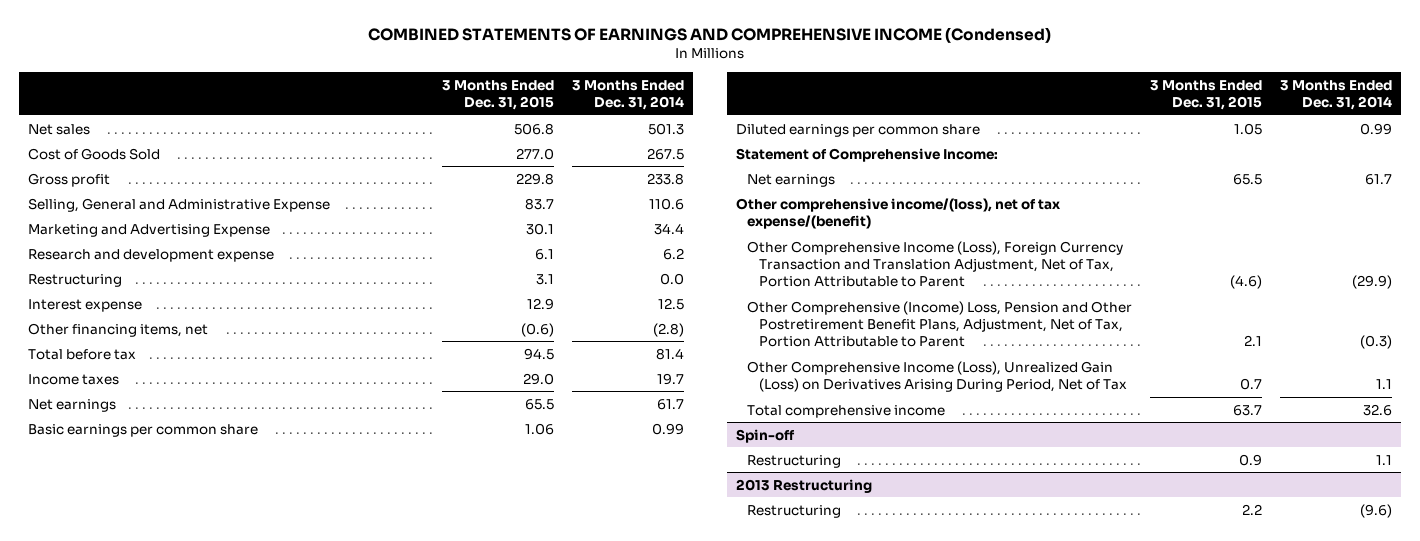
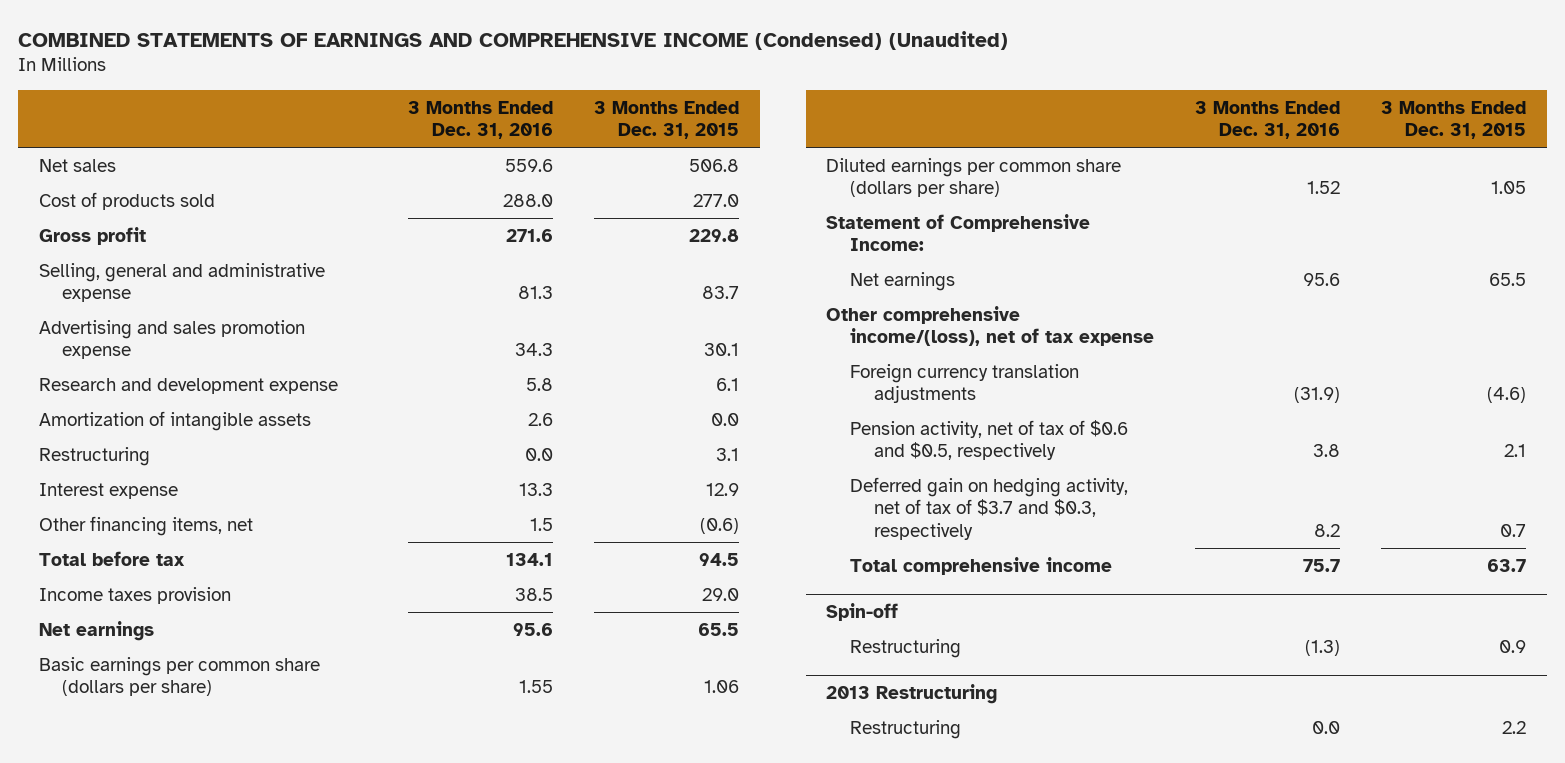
[368,26,1052,43] COMBINED STATEMENTS OF EARNINGS AND COMPREHENSIVE INCOME (Condensed) -> [17,30,1008,50] COMBINED STATEMENTS OF EARNINGS AND COMPREHENSIVE INCOME (Condensed) (Unaudited)
[572,79,685,110] 3 Months Ended Dec. 31, 2014 -> none
none -> [407,100,553,140] 3 Months Ended Dec. 31, 2016
[27,147,160,160] Cost of Goods Sold -> [38,191,215,210] Cost of products sold
[27,197,330,212] Selling, General and Administrative Expense -> [38,262,325,303] Selling, general and administrative expense
[27,223,270,237] Marketing and Advertising Expense -> [38,319,305,360] Advertising and sales promotion expense
none -> [38,410,311,431] Amortization of intangible assets
[27,373,119,385] Income taxes -> [38,586,231,604] Income taxes provision
[27,423,258,437] Basic earnings per common share -> [38,656,320,697] Basic earnings per common share (dollars per share)
[736,123,981,137] Diluted earnings per common share -> [826,157,1122,198] Diluted earnings per common share (dollars per share)
[736,197,1061,229] Other comprehensive income/(loss), net of tax expense/(benefit) -> [826,305,1154,347] Other comprehensive income/(loss), net of tax expense
[747,240,1124,288] Other Comprehensive Income (Loss), Foreign Currency Transaction and Translation Adjustment, Net of Tax, Portion Attributable to Parent -> [849,363,1079,404] Foreign currency translation adjustments
[747,300,1133,348] Other Comprehensive (Income) Loss, Pension and Other Postretirement Benefit Plans, Adjustment, Net of Tax, Portion Attributable to Parent -> [849,419,1128,461] Pension activity, net of tax of $0.6 and $0.5, respectively
[747,360,1127,392] Other Comprehensive Income (Loss), Unrealized Gain (Loss) on Derivatives Arising During Period, Net of Tax -> [849,476,1128,540] Deferred gain on hedging activity, net of tax of $3.7 and $0.3, respectively

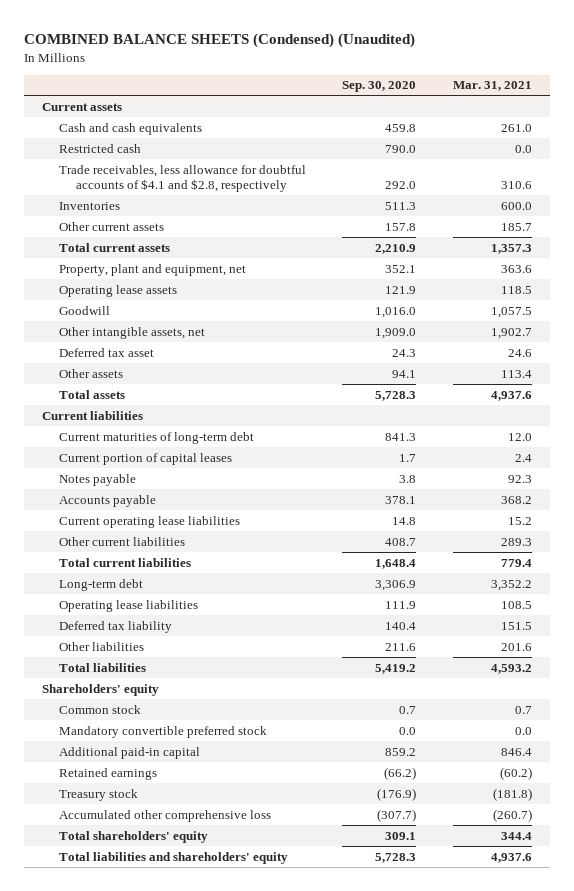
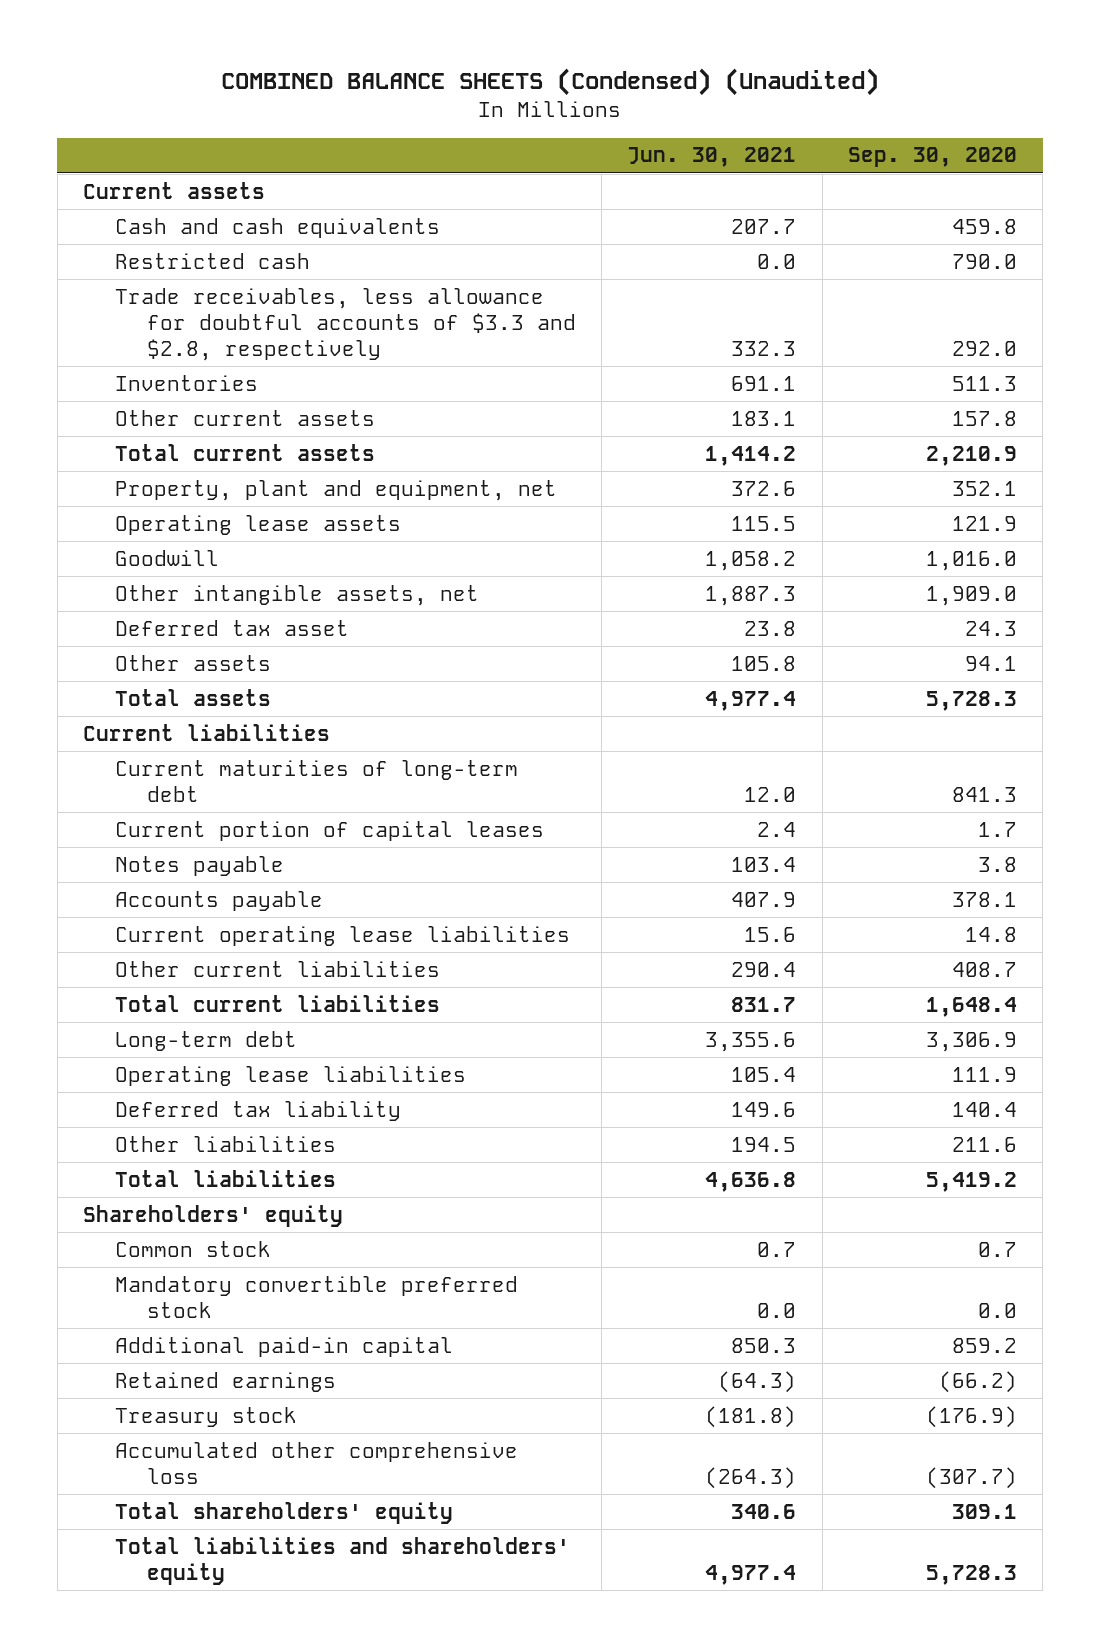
[452,81,532,92] Mar. 31, 2021 -> none
none -> [627,147,797,168] Jun. 30, 2021
[58,164,306,192] Trade receivables, less allowance for doubtful accounts of $4.1 and $2.8, respectively -> [114,287,576,361] Trade receivables, less allowance for doubtful accounts of $3.3 and $2.8, respectively

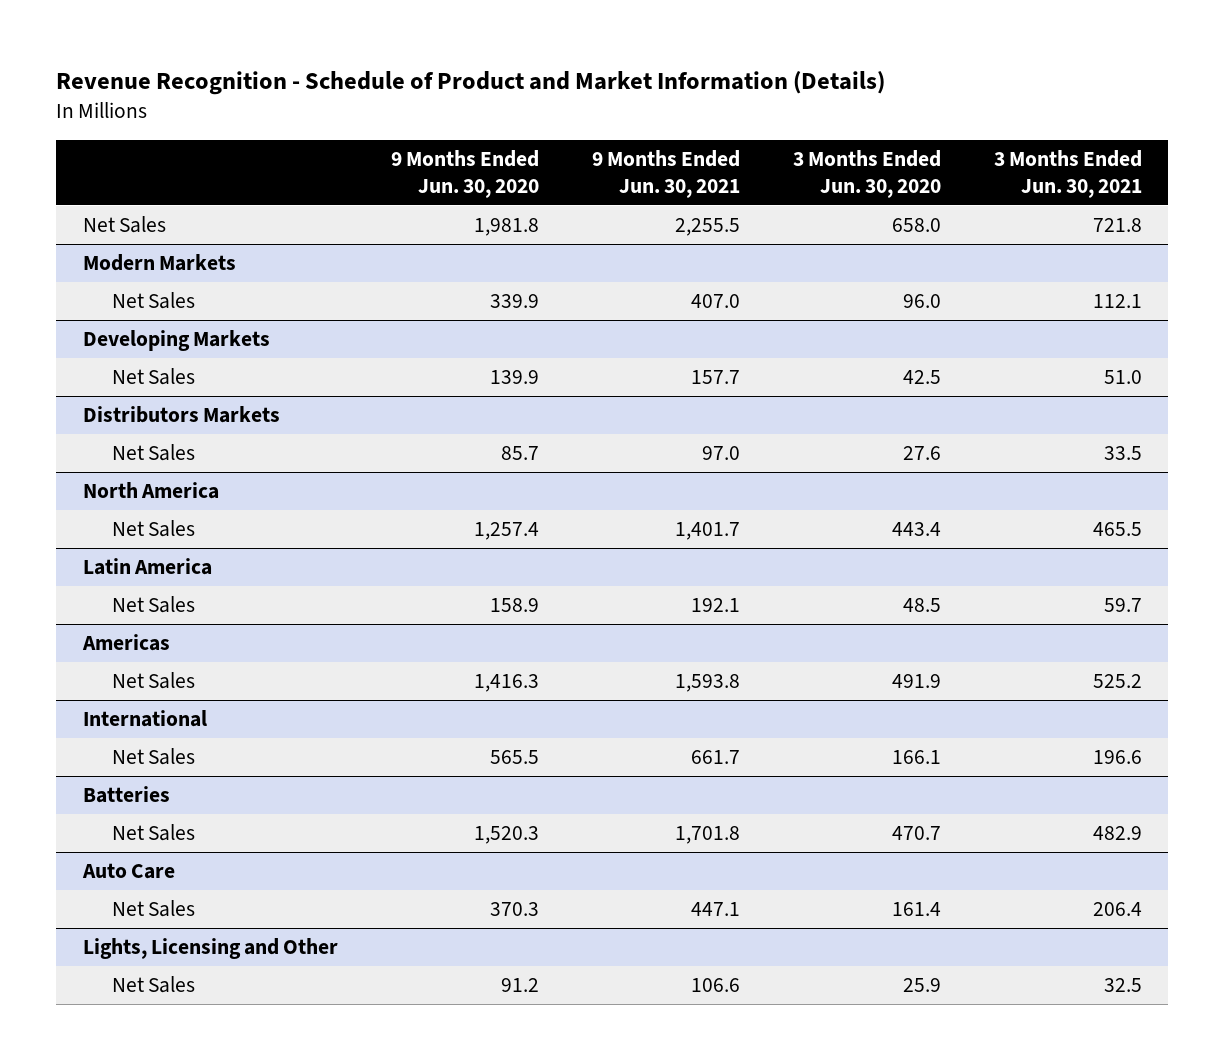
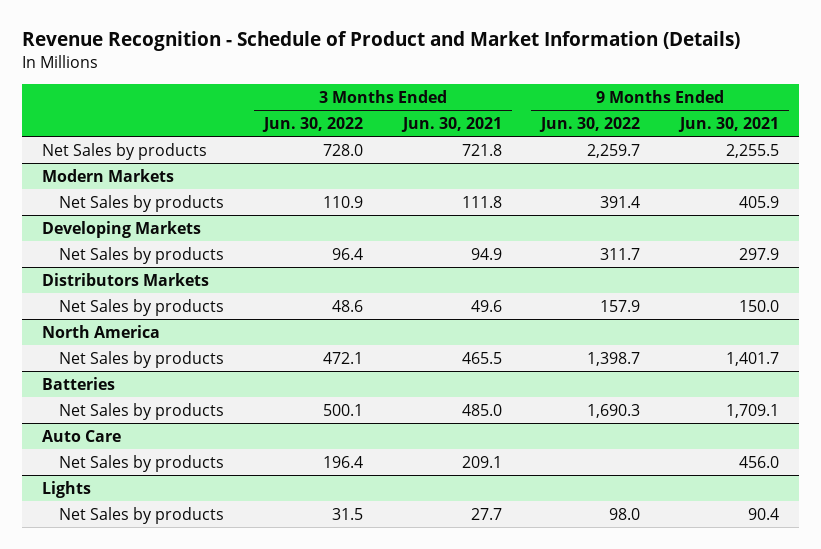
[390,149,539,198] 9 Months Ended Jun. 30, 2020 -> none
[792,149,941,198] 3 Months Ended Jun. 30, 2020 -> none
none -> [261,116,363,132] Jun. 30, 2022
none -> [539,116,641,132] Jun. 30, 2022
[82,216,166,234] Net Sales -> [41,142,207,160] Net Sales by products
[111,292,195,310] Net Sales -> [59,194,225,212] Net Sales by products
[690,294,740,309] 407.0 -> [739,195,780,208] 405.9
[1092,294,1142,309] 112.1 -> [461,195,502,208] 111.8
[111,368,195,386] Net Sales -> [59,246,225,264] Net Sales by products
[690,370,740,385] 157.7 -> [739,247,780,260] 297.9
[1103,370,1142,385] 51.0 -> [470,247,502,260] 94.9
[111,444,195,462] Net Sales -> [59,298,225,316] Net Sales by products
[701,446,740,461] 97.0 -> [739,299,780,312] 150.0
[1103,446,1142,461] 33.5 -> [470,299,502,312] 49.6
[82,558,212,576] Latin America -> none
[111,596,195,614] Net Sales -> none
[81,634,170,652] Americas -> none
[111,672,195,690] Net Sales -> none
[82,710,207,728] International -> none
[111,748,195,766] Net Sales -> none
[111,520,195,538] Net Sales -> [59,350,225,368] Net Sales by products
[111,824,195,842] Net Sales -> [59,402,225,420] Net Sales by products
[674,826,740,845] 1,701.8 -> [726,403,780,418] 1,709.1
[1092,826,1142,841] 482.9 -> [461,403,502,416] 485.0
[82,938,338,960] Lights, Licensing and Other -> none
[111,900,195,918] Net Sales -> [59,454,225,472] Net Sales by products
[690,902,740,917] 447.1 -> [739,455,780,468] 456.0
[1092,902,1142,917] 206.4 -> [461,455,502,468] 209.1
none -> [41,480,91,498] Lights
[111,976,195,994] Net Sales -> [59,506,225,524] Net Sales by products
[690,978,740,993] 106.6 -> [748,507,780,520] 90.4
[1103,978,1142,993] 32.5 -> [470,507,502,520] 27.7

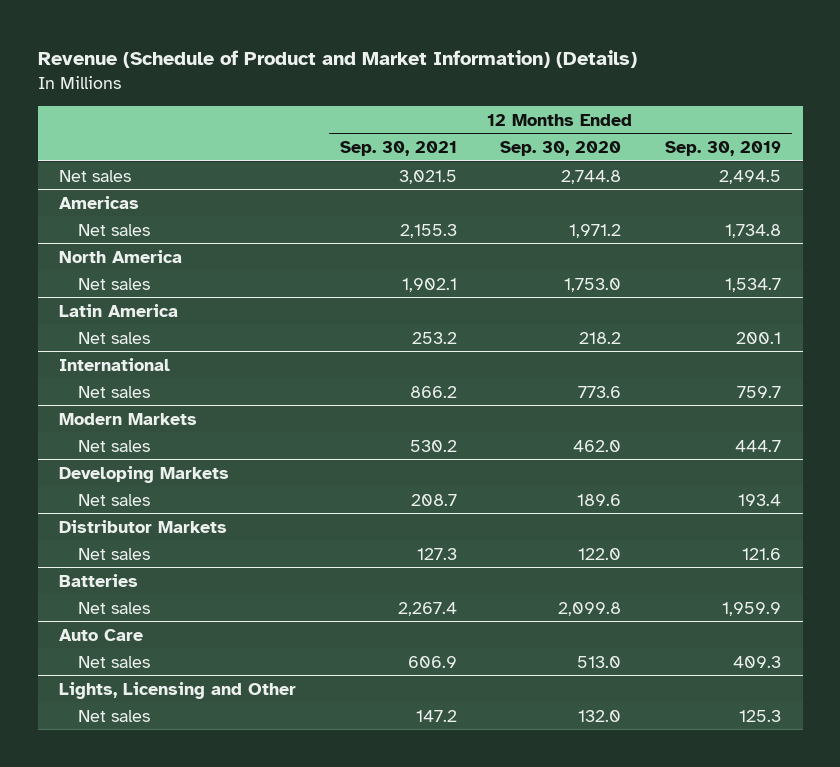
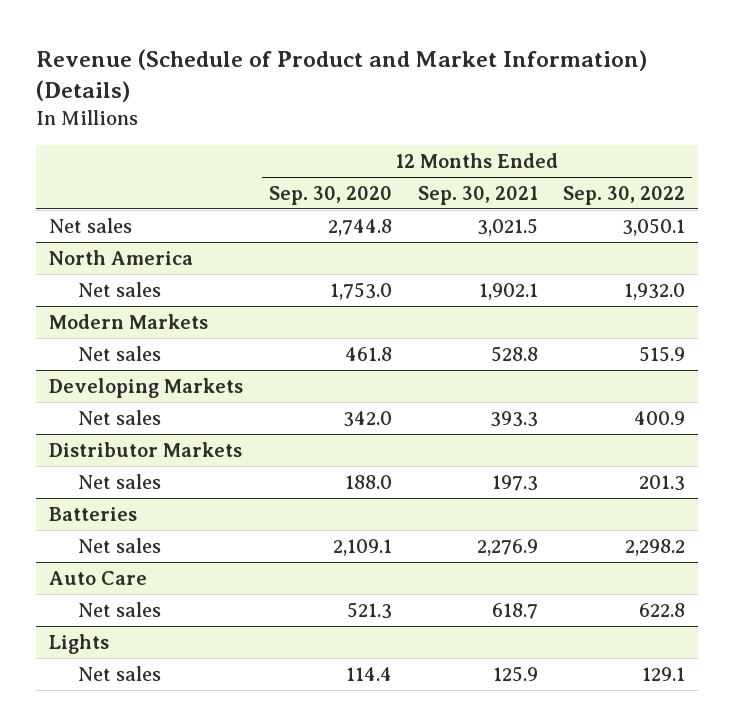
[664,141,781,157] Sep. 30, 2019 -> none
none -> [563,185,686,205] Sep. 30, 2022
[59,195,140,209] Americas -> none
[77,223,150,236] Net sales -> none
[59,303,179,317] Latin America -> none
[77,331,150,344] Net sales -> none
[59,357,171,371] International -> none
[77,385,150,398] Net sales -> none
[409,439,457,452] 530.2 -> [490,345,538,362] 528.8
[573,439,622,452] 462.0 -> [344,346,392,361] 461.8
[410,493,457,506] 208.7 -> [489,410,538,427] 393.3
[577,493,622,506] 189.6 -> [342,410,392,427] 342.0
[416,547,457,560] 127.3 -> [491,474,538,491] 197.3
[578,547,622,560] 122.0 -> [344,474,392,489] 188.0
[397,601,457,616] 2,267.4 -> [476,538,538,556] 2,276.9
[558,601,622,616] 2,099.8 -> [332,538,392,556] 2,109.1
[407,655,457,668] 606.9 -> [491,602,538,619] 618.7
[577,655,622,668] 513.0 -> [346,601,392,619] 521.3
[59,681,297,699] Lights, Licensing and Other -> [49,633,110,654] Lights
[415,709,457,722] 147.2 -> [492,665,538,682] 125.9
[578,709,622,722] 132.0 -> [345,666,392,681] 114.4

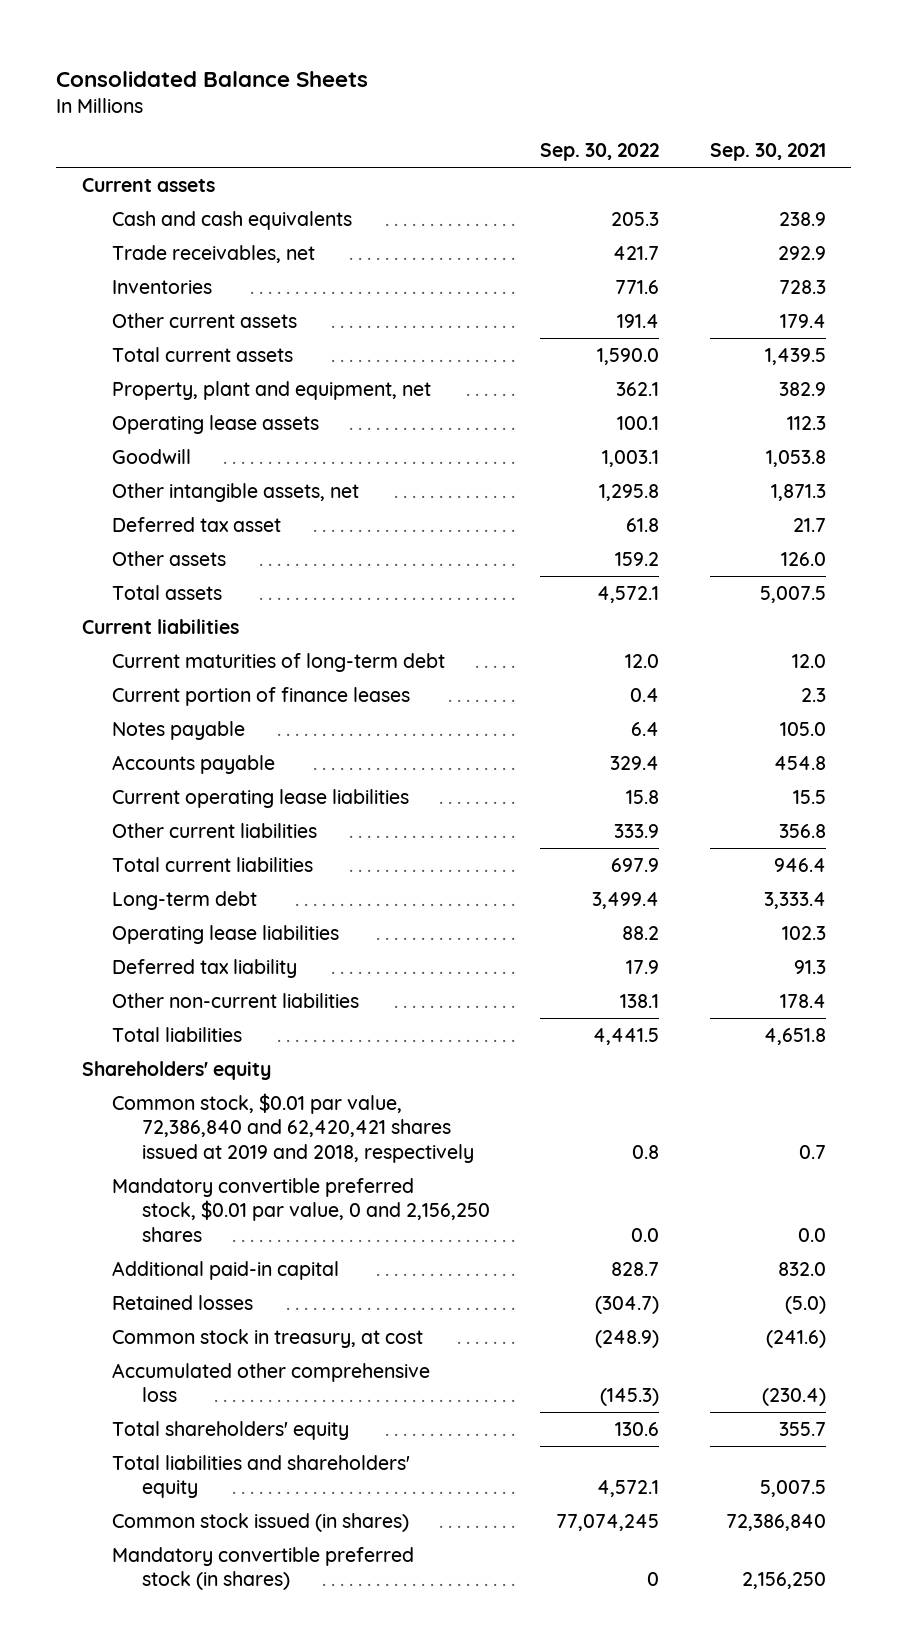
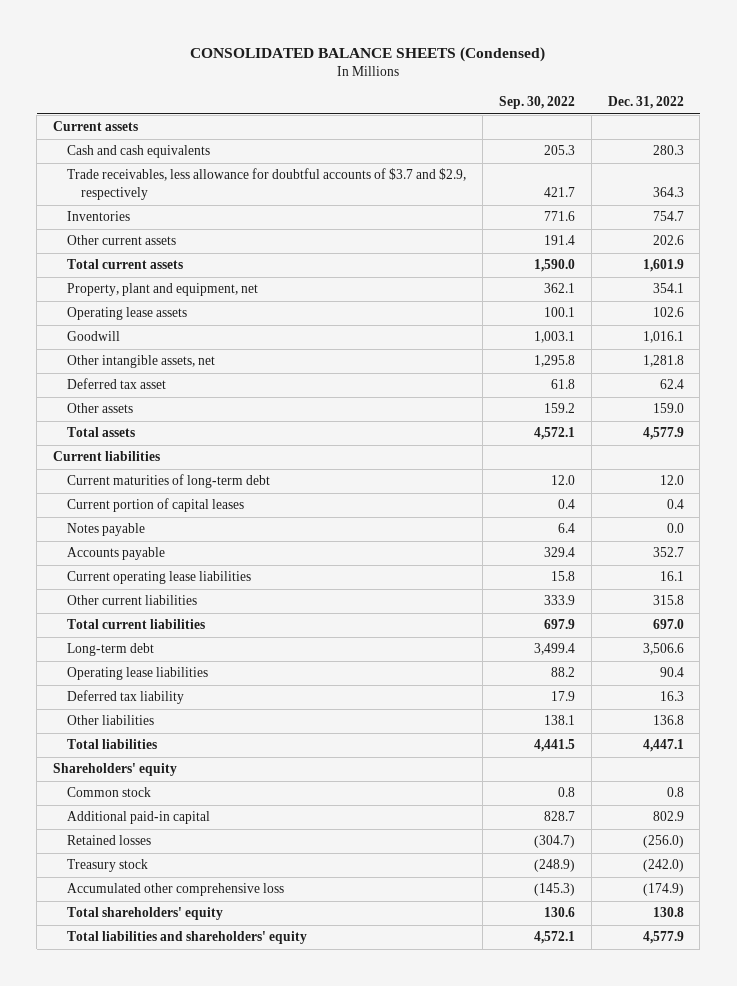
[56,70,369,87] Consolidated Balance Sheets -> [190,47,546,63] CONSOLIDATED BALANCE SHEETS (Condensed)
[709,143,826,162] Sep. 30, 2021 -> none
none -> [607,96,684,110] Dec. 31, 2022
[111,244,315,263] Trade receivables, net -> [67,168,467,201] Trade receivables, less allowance for doubtful accounts of $3.7 and $2.9, respectively
[111,686,410,706] Current portion of finance leases -> [67,498,245,513] Current portion of capital leases
[111,992,359,1008] Other non-current liabilities -> [67,715,155,726] Other liabilities
[111,1177,491,1242] Mandatory convertible preferred stock, $0.01 par value, 0 and 2,156,250 shares -> none
[111,1092,475,1163] Common stock, $0.01 par value, 72,386,840 and 62,420,421 shares issued at 2019 and 2018, respectively -> [67,787,152,798] Common stock
[111,1328,423,1348] Common stock in treasury, at cost -> [67,859,149,873] Treasury stock
[111,1512,409,1532] Common stock issued (in shares) -> none
[111,1546,414,1591] Mandatory convertible preferred stock (in shares) -> none

